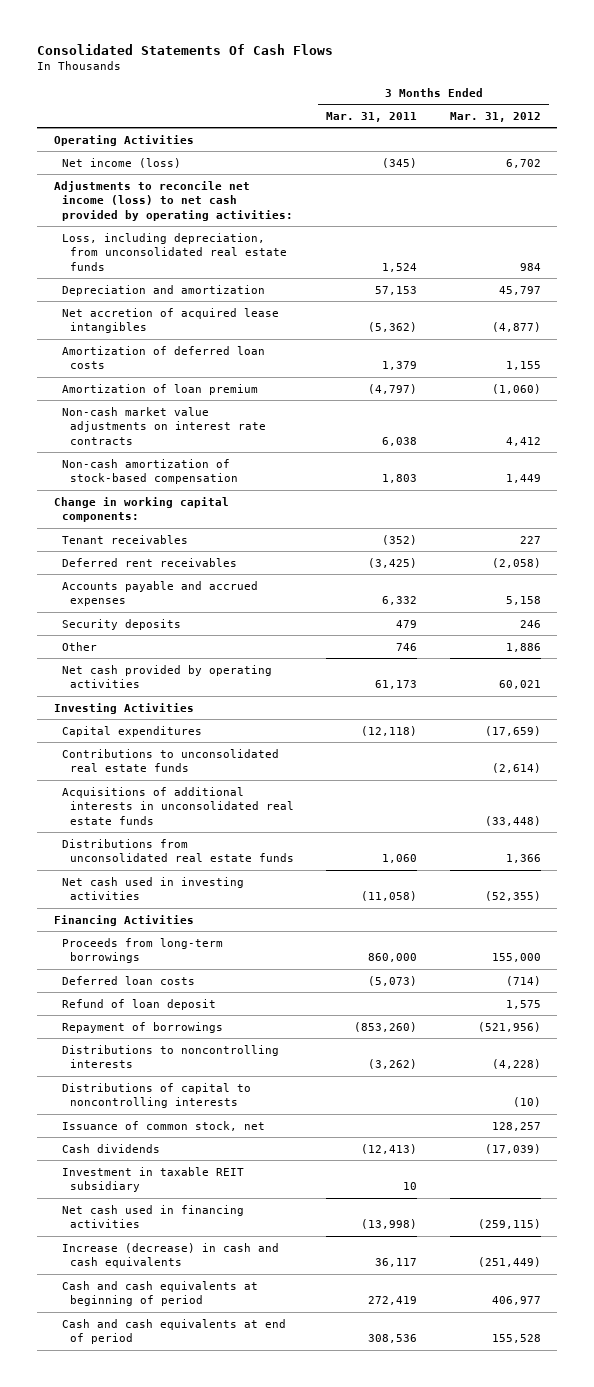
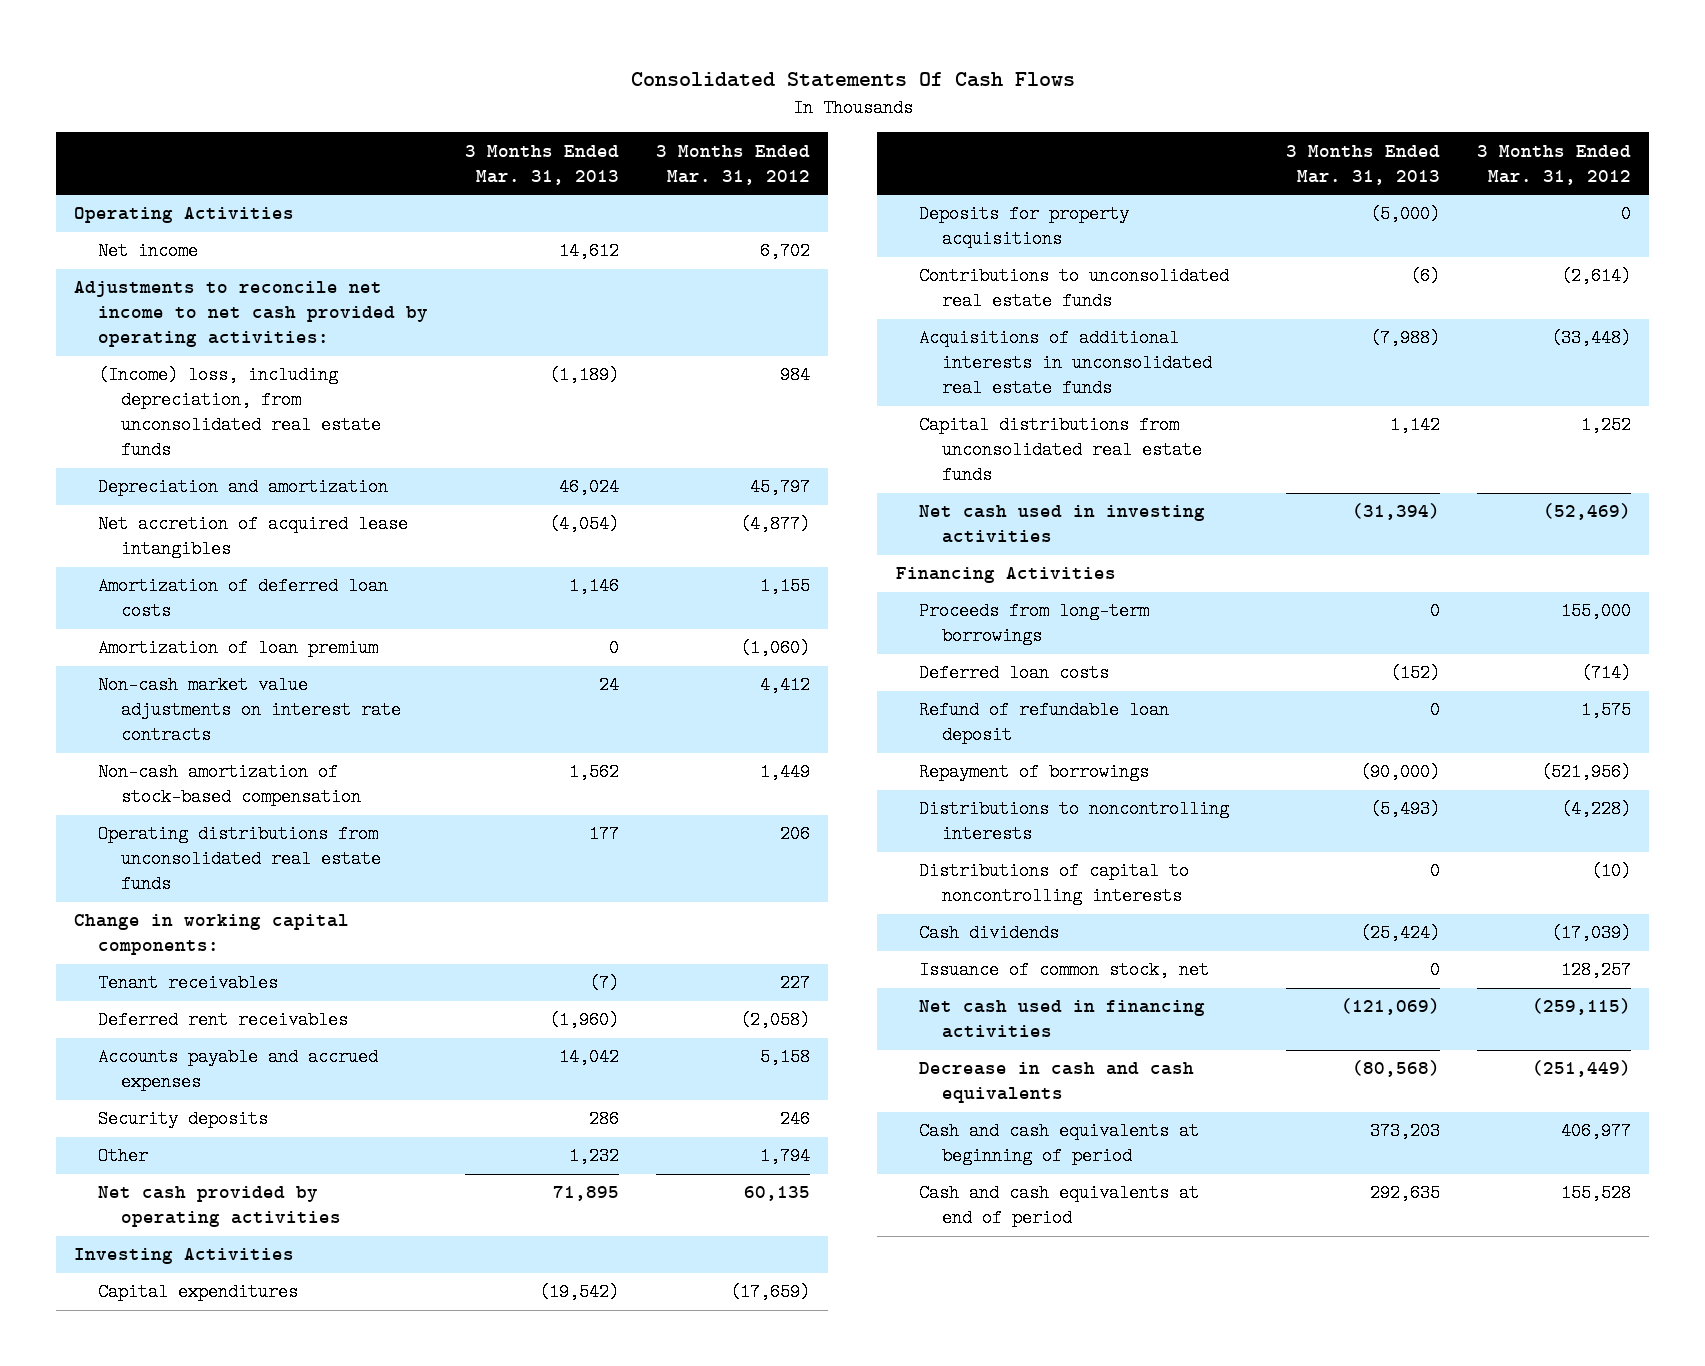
[326,111,418,122] Mar. 31, 2011 -> none
none -> [464,144,619,185] 3 Months Ended Mar. 31, 2013
[61,157,181,168] Net income (loss) -> [97,242,198,261] Net income
[53,180,293,221] Adjustments to reconcile net income (loss) to net cash provided by operating activities: -> [74,281,428,348] Adjustments to reconcile net income to net cash provided by operating activities:
[61,232,288,271] Loss, including depreciation, from unconsolidated real estate funds -> [97,366,381,460] (Income) loss, including depreciation, from unconsolidated real estate funds
none -> [97,825,381,894] Operating distributions from unconsolidated real estate funds
[505,642,541,652] 1,886 -> [759,1147,810,1166] 1,794
[498,680,541,690] 60,021 -> [743,1186,810,1202] 60,135
none -> [918,205,1129,249] Deposits for property acquisitions
[61,838,295,863] Distributions from unconsolidated real estate funds -> [918,416,1203,485] Capital distributions from unconsolidated real estate funds
[505,854,541,864] 1,366 -> [1580,416,1631,435] 1,252
[484,891,541,902] (52,355) -> [1542,503,1631,521] (52,469)
[61,998,216,1010] Refund of loan deposit -> [918,701,1169,745] Refund of refundable loan deposit
[61,1166,244,1193] Investment in taxable REIT subsidiary -> none
[61,1120,265,1131] Issuance of common stock, net -> [918,961,1209,980] Issuance of common stock, net
[61,1242,279,1269] Increase (decrease) in cash and cash equivalents -> [918,1062,1194,1104] Decrease in cash and cash equivalents

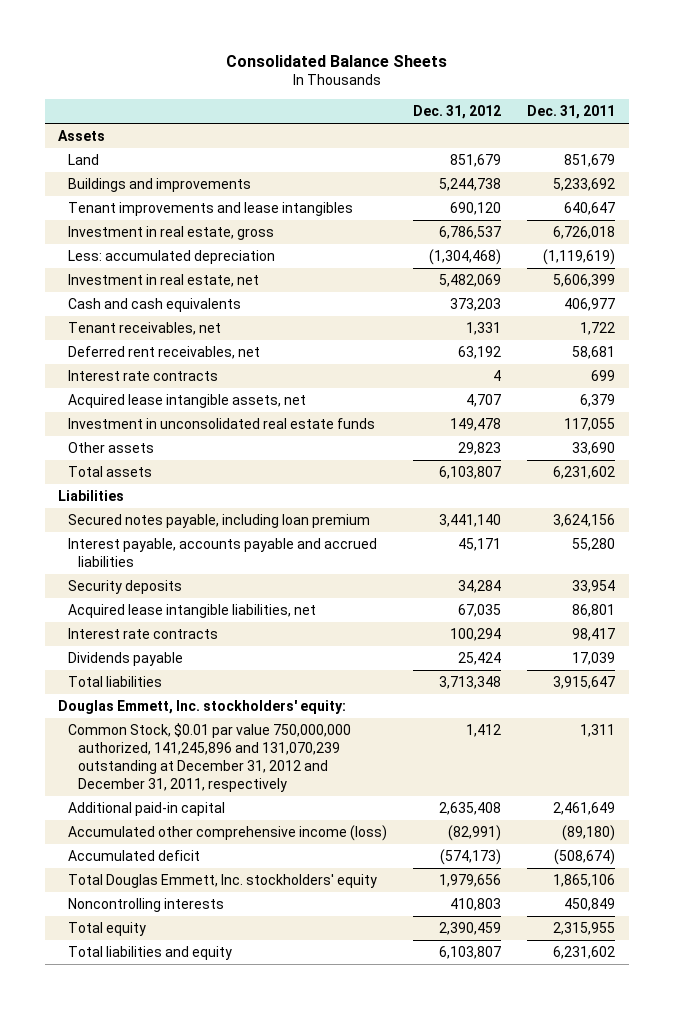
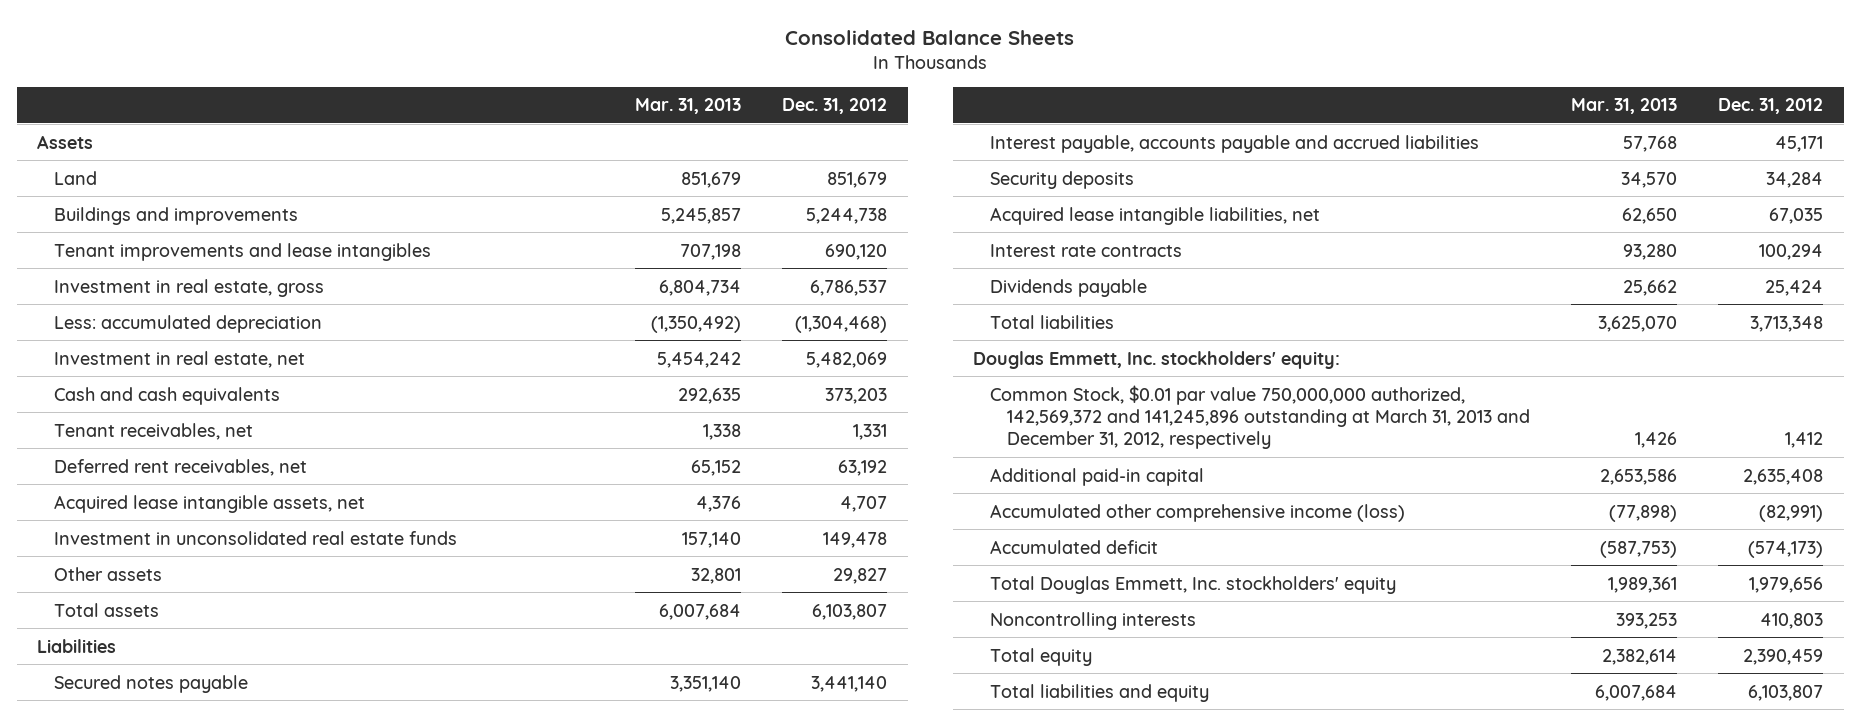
[527,105,616,120] Dec. 31, 2011 -> none
none -> [635,98,742,115] Mar. 31, 2013
[67,369,218,381] Interest rate contracts -> none
[458,441,502,455] 29,823 -> [833,567,888,584] 29,827
[67,513,370,528] Secured notes payable, including loan premium -> [54,674,249,693] Secured notes payable
[67,722,351,792] Common Stock, $0.01 par value 750,000,000 authorized, 141,245,896 and 131,070,239 outstanding at December 31, 2012 and December 31, 2011, respectively -> [990,384,1530,449] Common Stock, $0.01 par value 750,000,000 authorized, 142,569,372 and 141,245,896 outstanding at March 31, 2013 and December 31, 2012, respectively

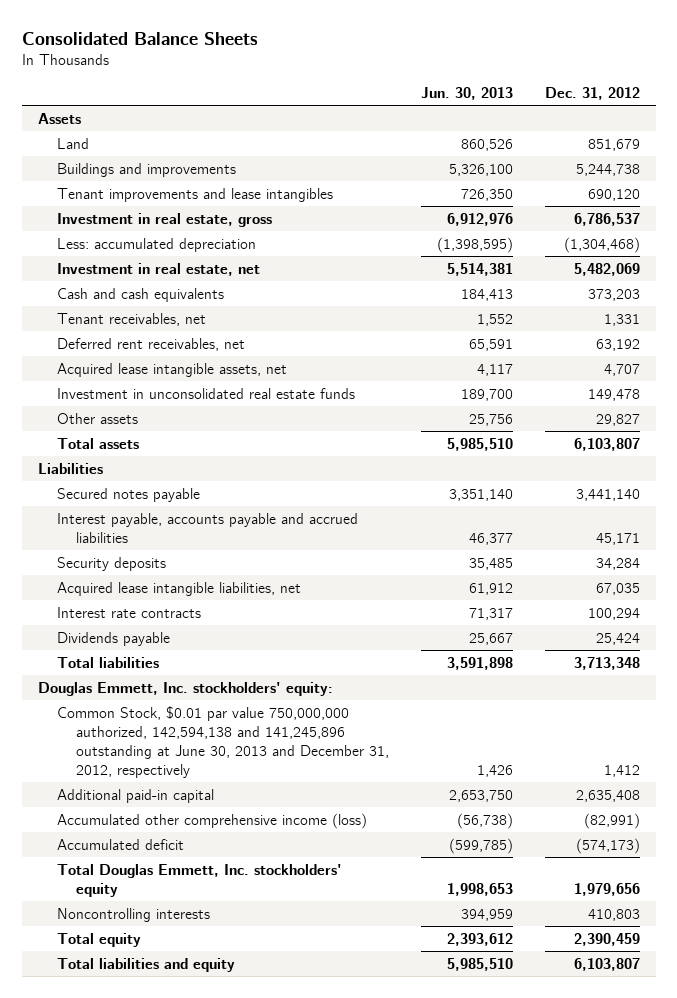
[635,98,742,115] Mar. 31, 2013 -> none
none -> [420,87,513,101] Jun. 30, 2013
[990,384,1530,449] Common Stock, $0.01 par value 750,000,000 authorized, 142,569,372 and 141,245,896 outstanding at March 31, 2013 and December 31, 2012, respectively -> [56,705,389,779] Common Stock, $0.01 par value 750,000,000 authorized, 142,594,138 and 141,245,896 outstanding at June 30, 2013 and December 31, 2012, respectively

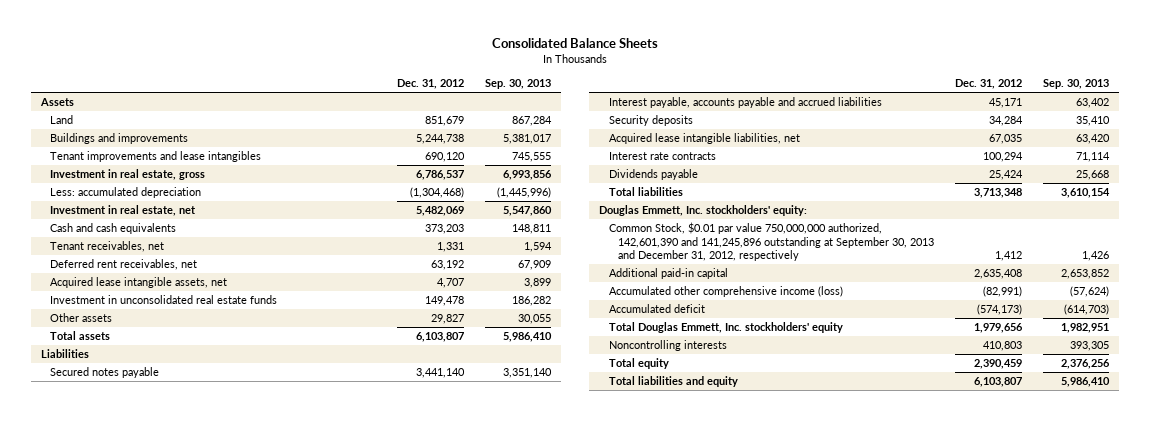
[420,87,513,101] Jun. 30, 2013 -> none
none -> [484,79,551,90] Sep. 30, 2013
[56,705,389,779] Common Stock, $0.01 par value 750,000,000 authorized, 142,594,138 and 141,245,896 outstanding at June 30, 2013 and December 31, 2012, respectively -> [608,222,935,262] Common Stock, $0.01 par value 750,000,000 authorized, 142,601,390 and 141,245,896 outstanding at September 30, 2013 and December 31, 2012, respectively

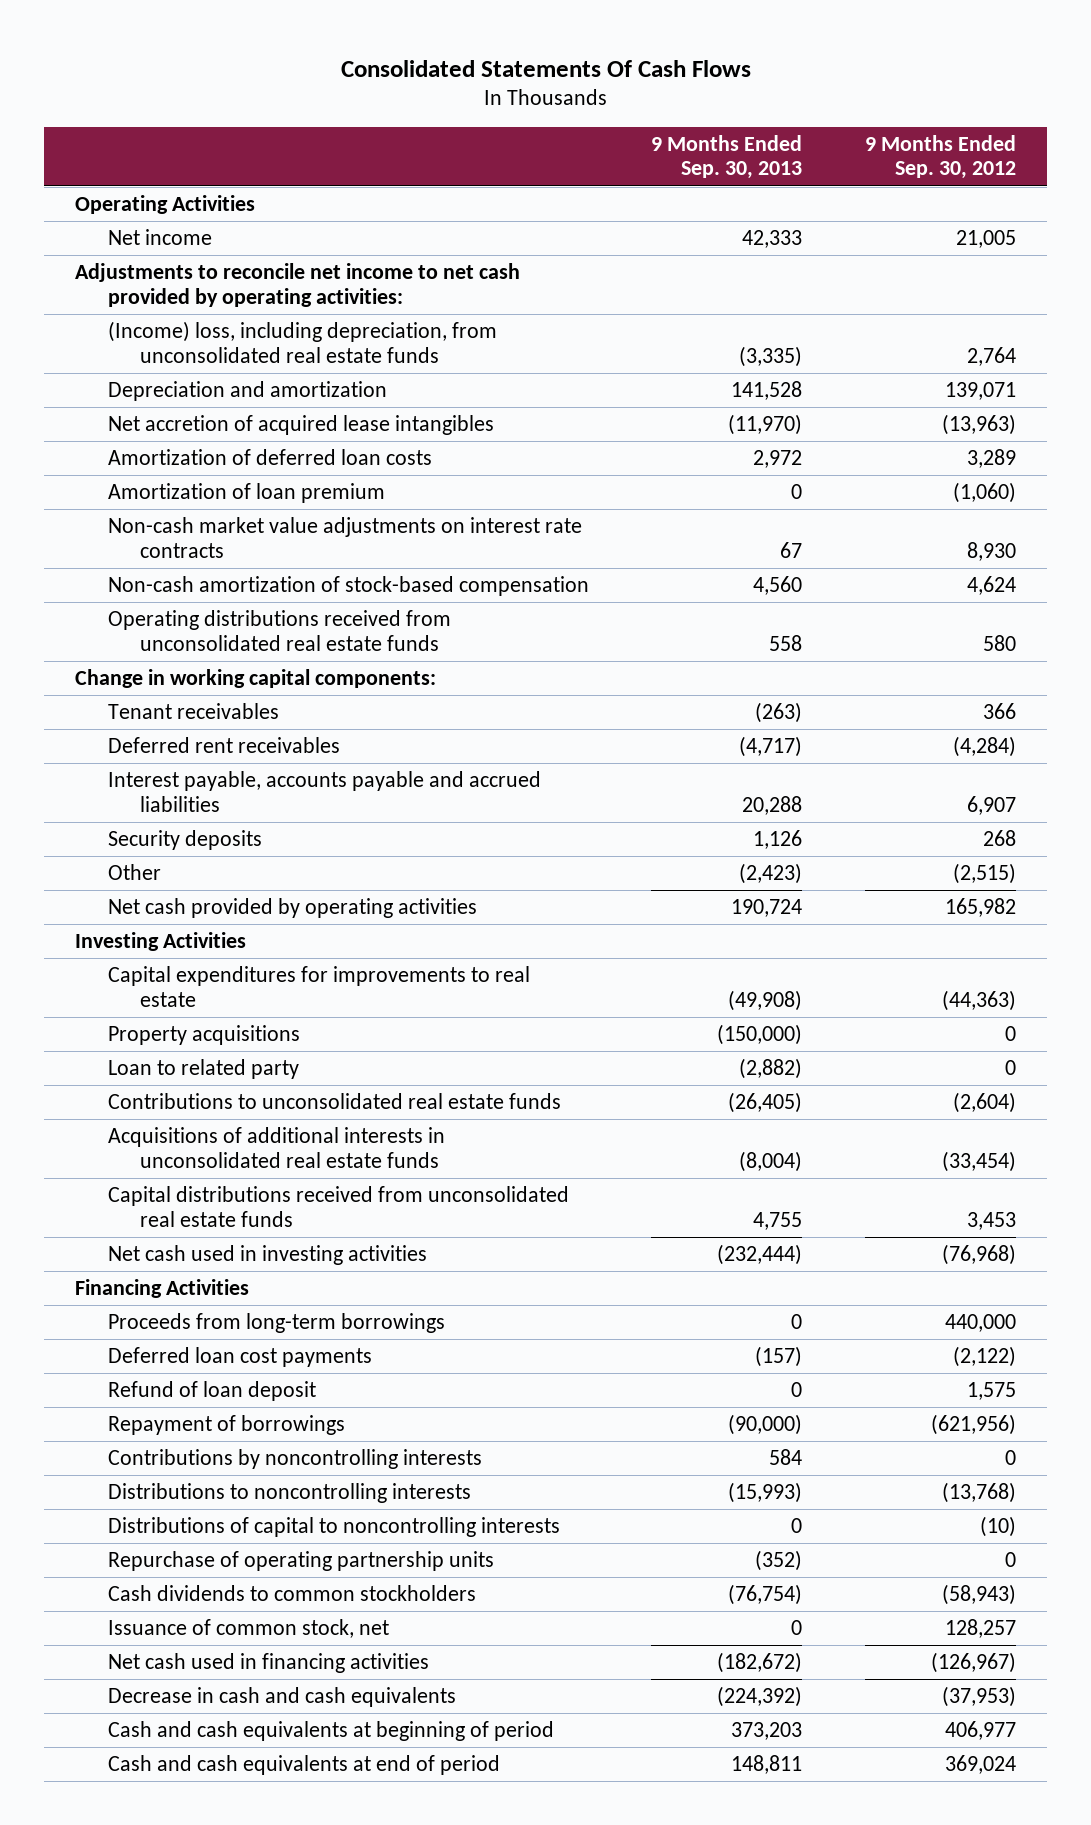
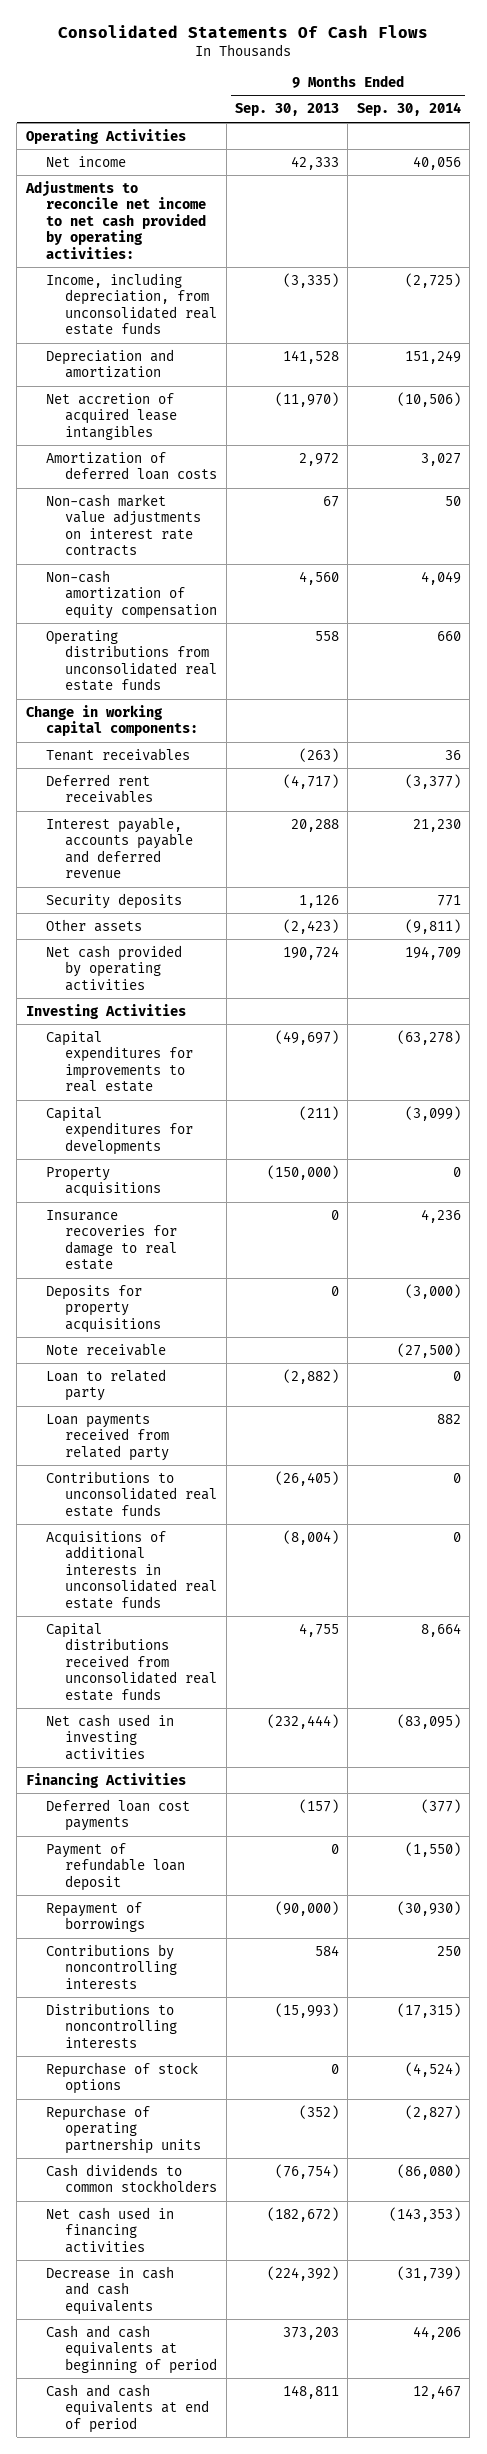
[865,134,1017,180] 9 Months Ended Sep. 30, 2012 -> none
none -> [356,102,461,117] Sep. 30, 2014
[107,321,497,363] (Income) loss, including depreciation, from unconsolidated real estate funds -> [45,272,218,336] Income, including depreciation, from unconsolidated real estate funds
[107,483,385,504] Amortization of loan premium -> none
[107,576,589,597] Non-cash amortization of stock-based compensation -> [45,569,218,619] Non-cash amortization of equity compensation
[107,610,451,651] Operating distributions received from unconsolidated real estate funds -> [45,629,218,692] Operating distributions from unconsolidated real estate funds
[107,771,541,812] Interest payable, accounts payable and accrued liabilities -> [45,816,194,879] Interest payable, accounts payable and deferred revenue
[107,864,161,881] Other -> [45,918,142,932] Other assets
[728,989,803,1011] (49,908) -> [275,1029,340,1045] (49,697)
none -> [45,1106,194,1155] Capital expenditures for developments
none -> [45,1209,178,1271] Insurance recoveries for damage to real estate
none -> [45,1284,162,1333] Deposits for property acquisitions
none -> [45,1342,166,1356] Note receivable
none -> [45,1413,170,1461] Loan payments received from related party
[107,1313,445,1334] Proceeds from long-term borrowings -> none
[107,1381,316,1402] Refund of loan deposit -> [45,1842,186,1891] Payment of refundable loan deposit
[107,1517,560,1538] Distributions of capital to noncontrolling interests -> none
none -> [45,2061,198,2095] Repurchase of stock options
[107,1619,389,1639] Issuance of common stock, net -> none

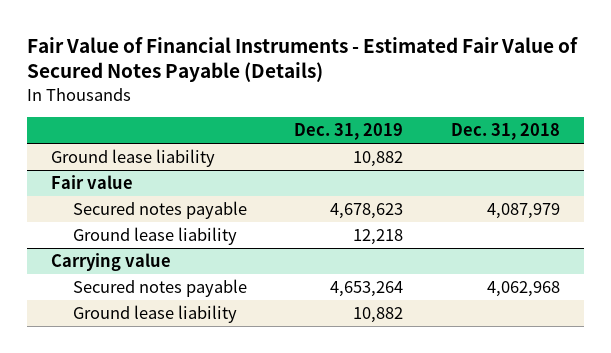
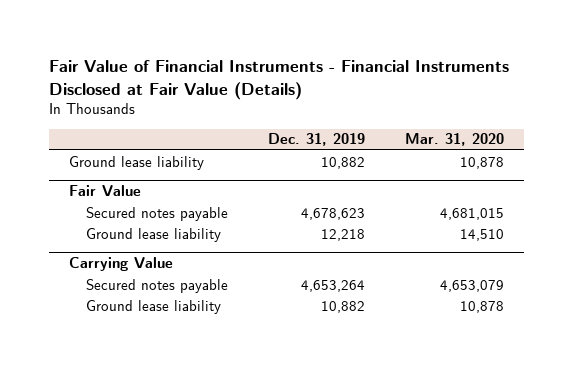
[27,36,579,83] Fair Value of Financial Instruments - Estimated Fair Value of Secured Notes Payable (Details) -> [49,59,510,100] Fair Value of Financial Instruments - Financial Instruments Disclosed at Fair Value (Details)
[451,123,561,141] Dec. 31, 2018 -> none
none -> [405,133,505,147] Mar. 31, 2020
[51,175,134,190] Fair value -> [69,185,142,198] Fair Value
[51,253,172,272] Carrying value -> [69,257,174,272] Carrying Value

